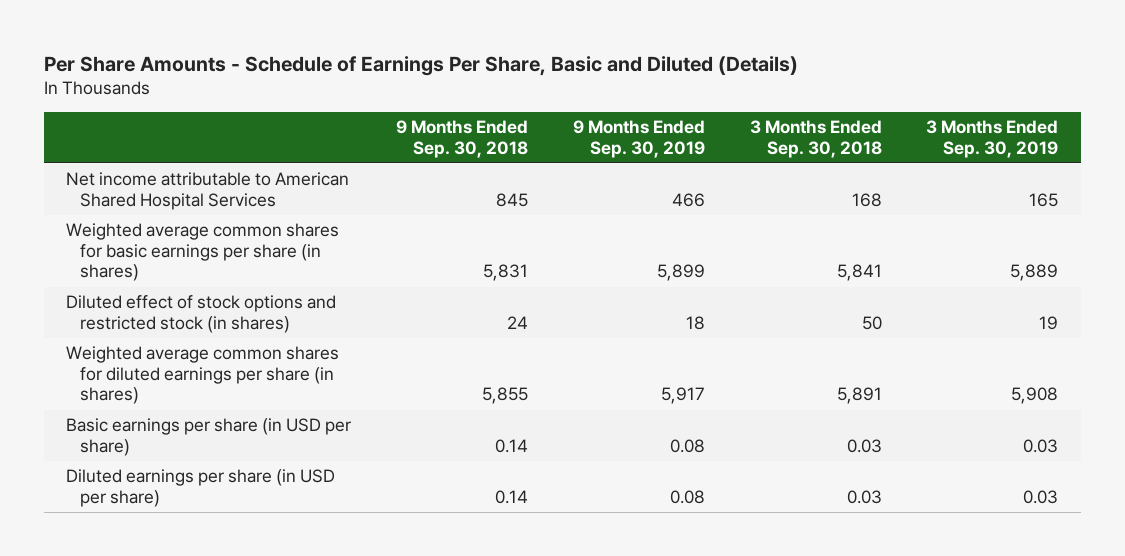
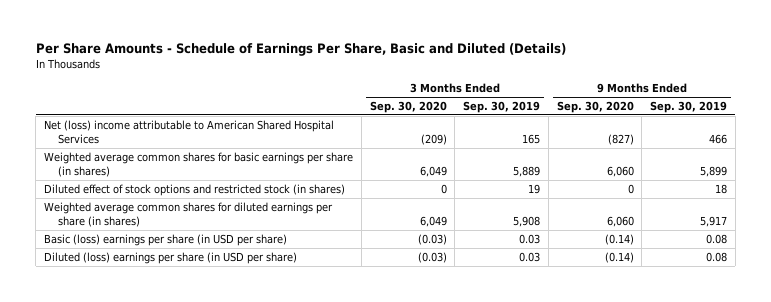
[396,120,529,158] 9 Months Ended Sep. 30, 2018 -> none
[749,120,882,158] 3 Months Ended Sep. 30, 2018 -> none
none -> [369,101,447,114] Sep. 30, 2020
none -> [556,101,634,114] Sep. 30, 2020
[66,172,350,210] Net income attributable to American Shared Hospital Services -> [44,119,335,144] Net (loss) income attributable to American Shared Hospital Services
[66,418,352,456] Basic earnings per share (in USD per share) -> [44,233,288,246] Basic (loss) earnings per share (in USD per share)
[66,469,336,507] Diluted earnings per share (in USD per share) -> [44,251,298,264] Diluted (loss) earnings per share (in USD per share)

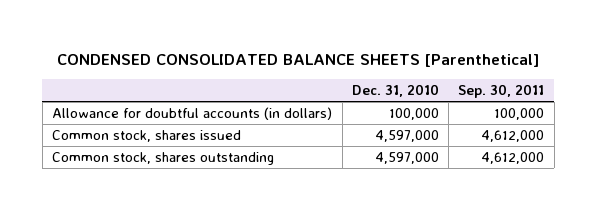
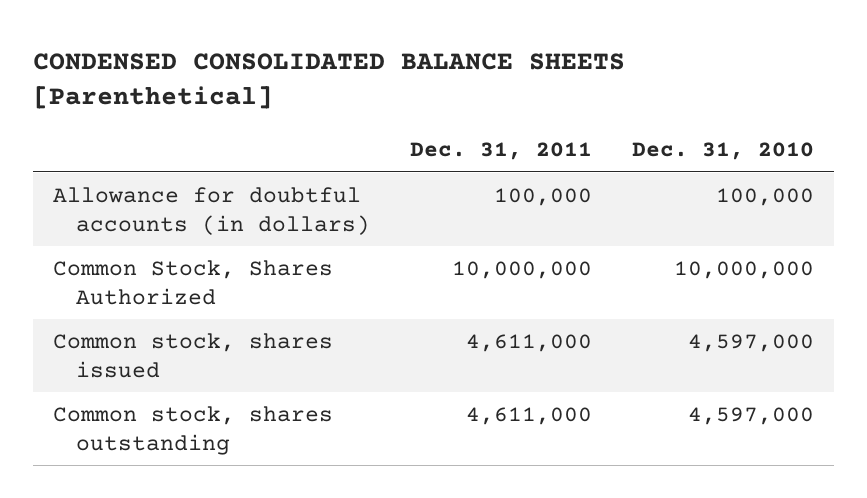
[458,83,545,98] Sep. 30, 2011 -> none
none -> [410,142,593,161] Dec. 31, 2011
none -> [52,259,333,305] Common Stock, Shares Authorized

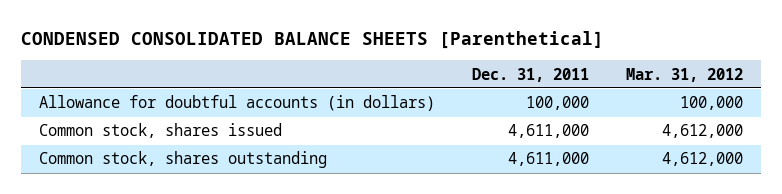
[632,142,815,161] Dec. 31, 2010 -> none
none -> [625,67,743,82] Mar. 31, 2012
[52,259,333,305] Common Stock, Shares Authorized -> none

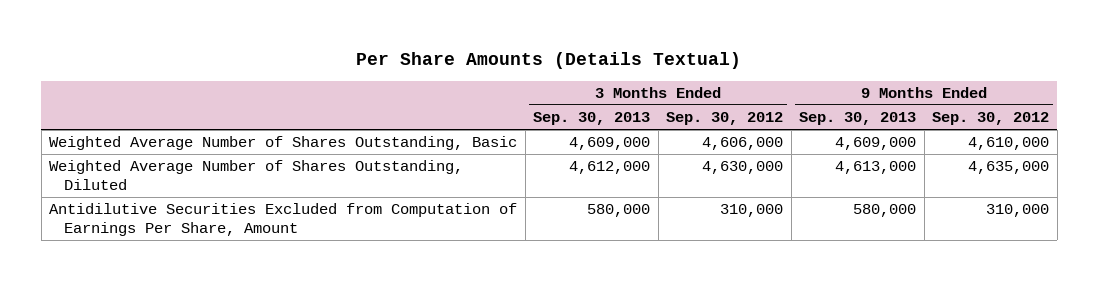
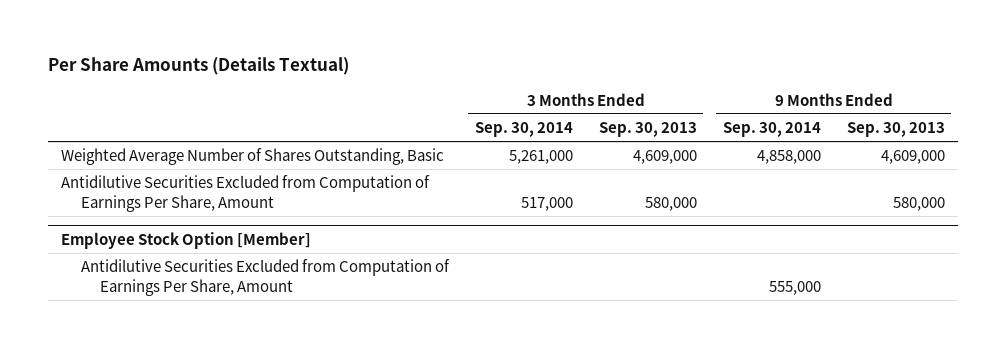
[666,112,784,126] Sep. 30, 2012 -> none
[932,112,1050,126] Sep. 30, 2012 -> none
none -> [474,121,573,137] Sep. 30, 2014
none -> [722,121,821,137] Sep. 30, 2014
[49,160,464,191] Weighted Average Number of Shares Outstanding, Diluted -> none
none -> [61,231,312,249] Employee Stock Option [Member]
none -> [80,259,450,296] Antidilutive Securities Excluded from Computation of Earnings Per Share, Amount

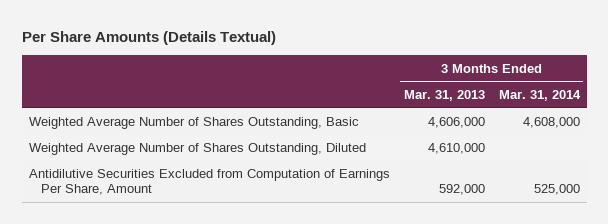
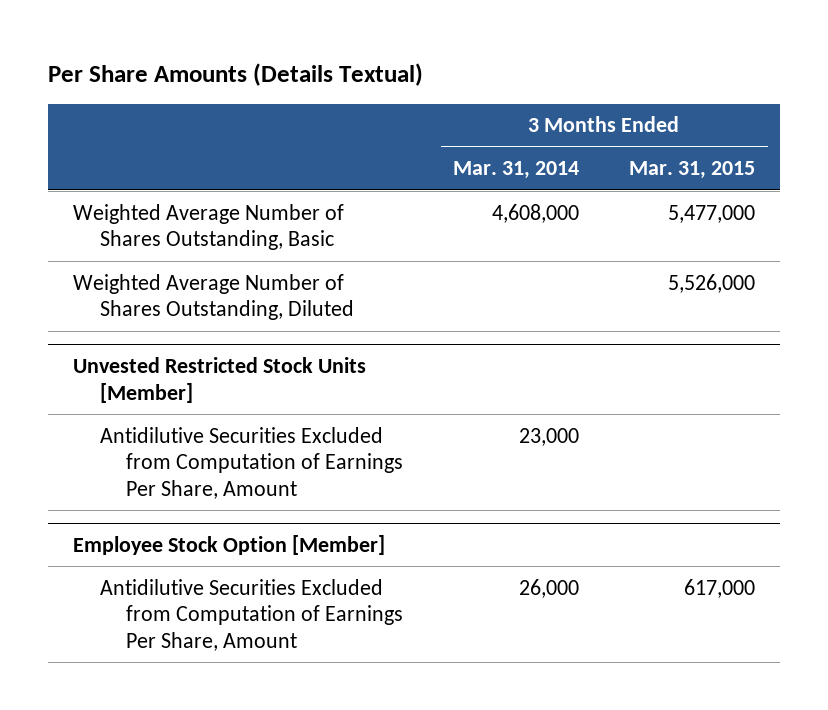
[403,89,485,101] Mar. 31, 2013 -> none
none -> [629,161,756,180] Mar. 31, 2015
none -> [72,356,366,403] Unvested Restricted Stock Units [Member]
[533,184,580,196] 525,000 -> [519,427,580,446] 23,000
none -> [72,534,385,555] Employee Stock Option [Member]
none -> [99,578,404,651] Antidilutive Securities Excluded from Computation of Earnings Per Share, Amount

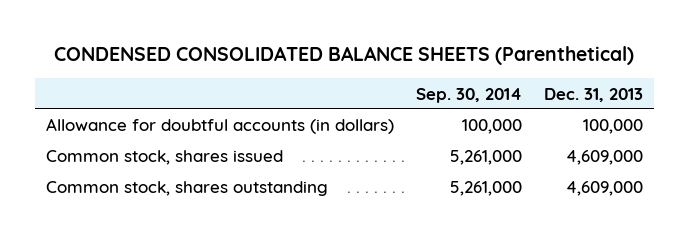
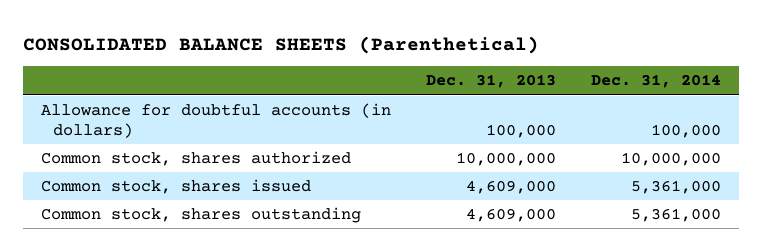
[54,46,635,66] CONDENSED CONSOLIDATED BALANCE SHEETS (Parenthetical) -> [23,35,540,54] CONSOLIDATED BALANCE SHEETS (Parenthetical)
[415,87,522,103] Sep. 30, 2014 -> none
none -> [591,74,722,89] Dec. 31, 2014
none -> [40,151,351,167] Common stock, shares authorized

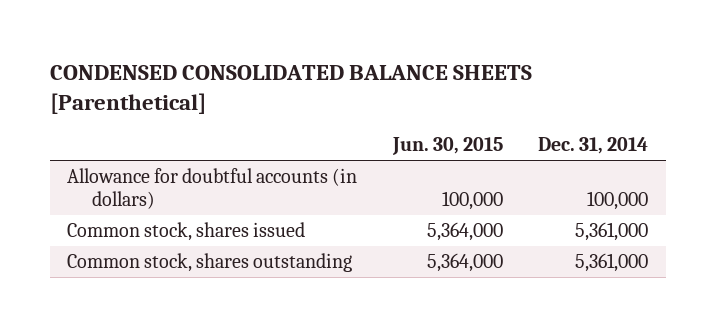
[23,35,540,54] CONSOLIDATED BALANCE SHEETS (Parenthetical) -> [49,64,532,114] CONDENSED CONSOLIDATED BALANCE SHEETS [Parenthetical]
[426,74,557,89] Dec. 31, 2013 -> none
none -> [391,137,503,156] Jun. 30, 2015
[40,151,351,167] Common stock, shares authorized -> none

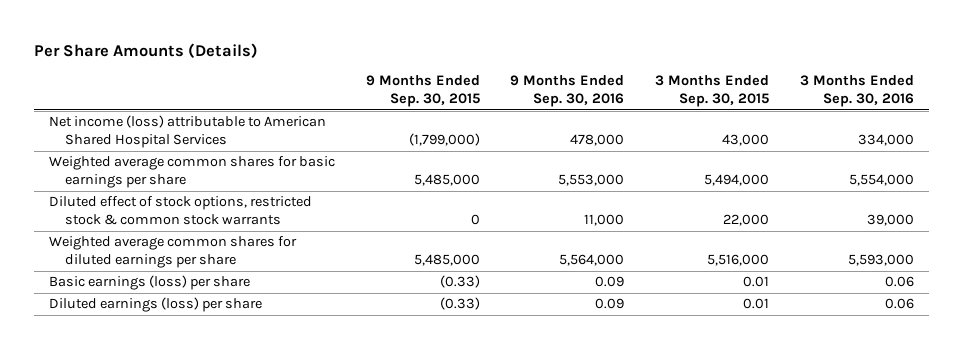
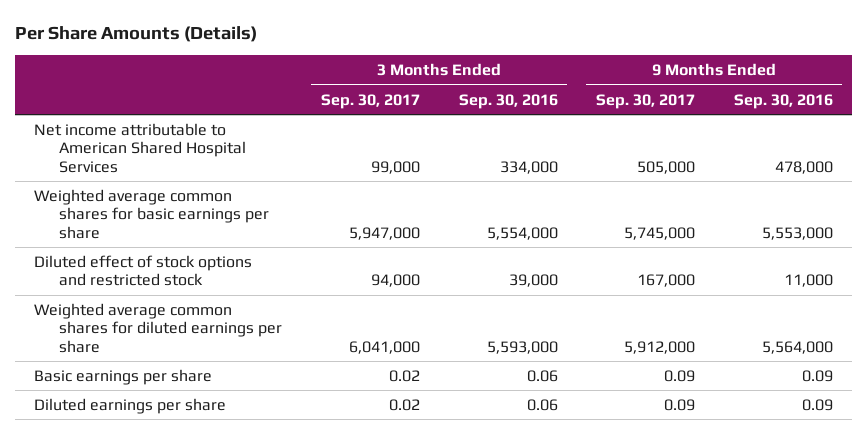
[365,75,480,108] 9 Months Ended Sep. 30, 2015 -> none
[655,75,770,108] 3 Months Ended Sep. 30, 2015 -> none
none -> [320,93,420,109] Sep. 30, 2017
none -> [596,93,696,109] Sep. 30, 2017
[48,115,326,149] Net income (loss) attributable to American Shared Hospital Services -> [33,122,247,173] Net income attributable to American Shared Hospital Services
[48,196,312,226] Diluted effect of stock options, restricted stock & common stock warrants -> [33,254,252,287] Diluted effect of stock options and restricted stock
[48,275,250,291] Basic earnings (loss) per share -> [33,368,212,385] Basic earnings per share
[48,297,262,313] Diluted earnings (loss) per share -> [33,397,226,414] Diluted earnings per share

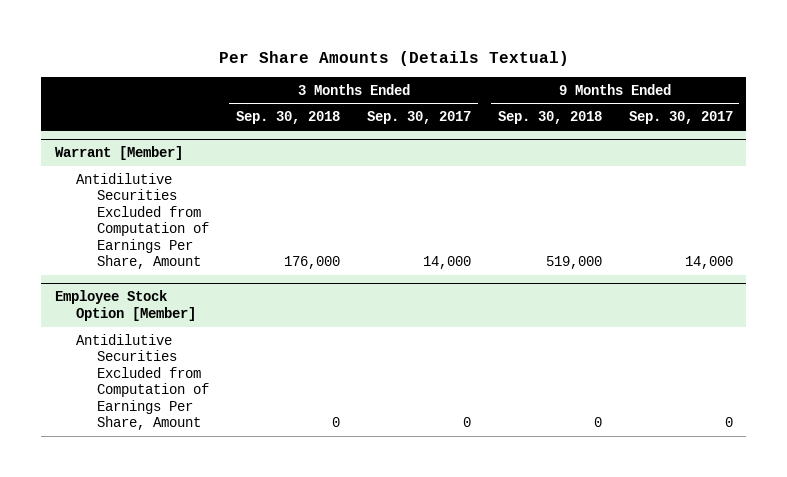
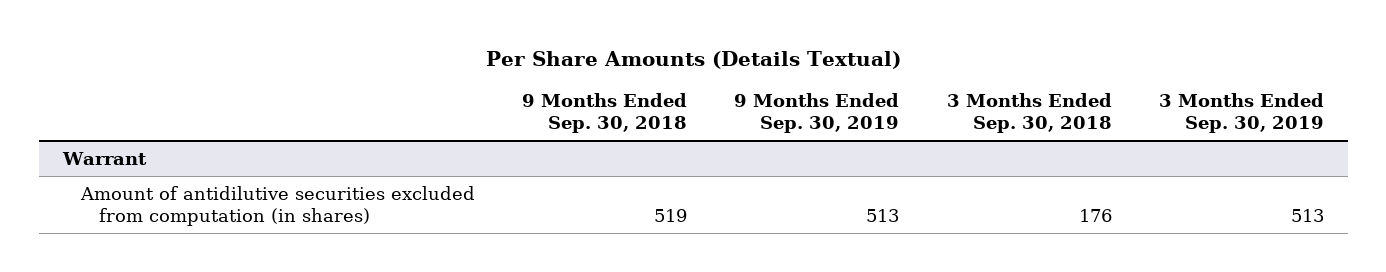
[366,111,471,125] Sep. 30, 2017 -> none
[628,111,733,125] Sep. 30, 2017 -> none
none -> [734,93,900,134] 9 Months Ended Sep. 30, 2019
none -> [1158,93,1324,134] 3 Months Ended Sep. 30, 2019
[54,290,196,321] Employee Stock Option [Member] -> none
[75,334,210,431] Antidilutive Securities Excluded from Computation of Earnings Per Share, Amount -> none
[54,146,183,161] Warrant [Member] -> [61,151,147,165] Warrant
[75,173,210,270] Antidilutive Securities Excluded from Computation of Earnings Per Share, Amount -> [79,185,475,226] Amount of antidilutive securities excluded from computation (in shares)
[284,256,341,270] 176,000 -> [1078,208,1112,222] 176
[545,256,602,270] 519,000 -> [654,208,688,222] 519

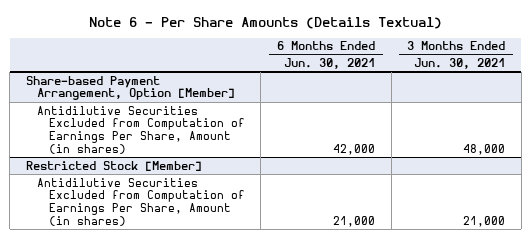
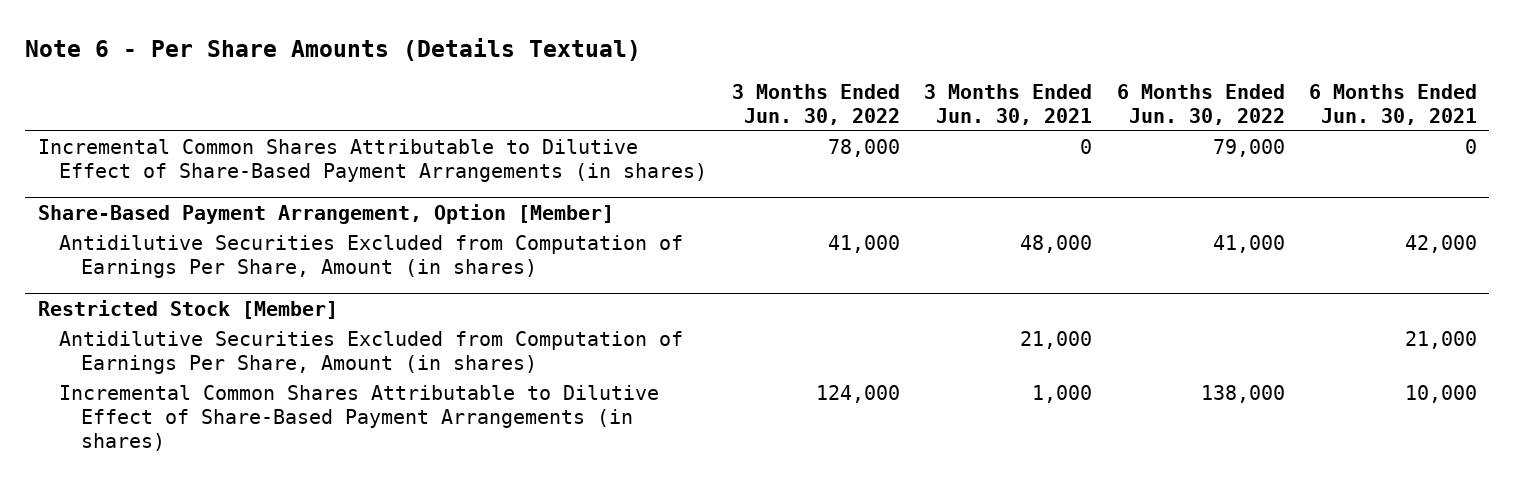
none -> [731,84,900,126] 3 Months Ended Jun. 30, 2022
none -> [1116,84,1285,126] 6 Months Ended Jun. 30, 2022
none -> [37,139,708,183] Incremental Common Shares Attributable to Dilutive Effect of Share-Based Payment Arrangements (in shares)
[25,75,236,101] Share-based Payment Arrangement, Option [Member] -> [37,204,614,225] Share-Based Payment Arrangement, Option [Member]
none -> [59,385,660,452] Incremental Common Shares Attributable to Dilutive Effect of Share-Based Payment Arrangements (in shares)

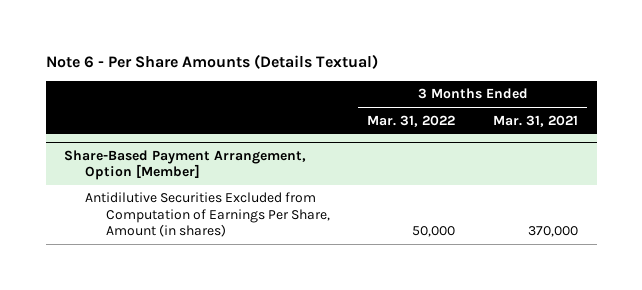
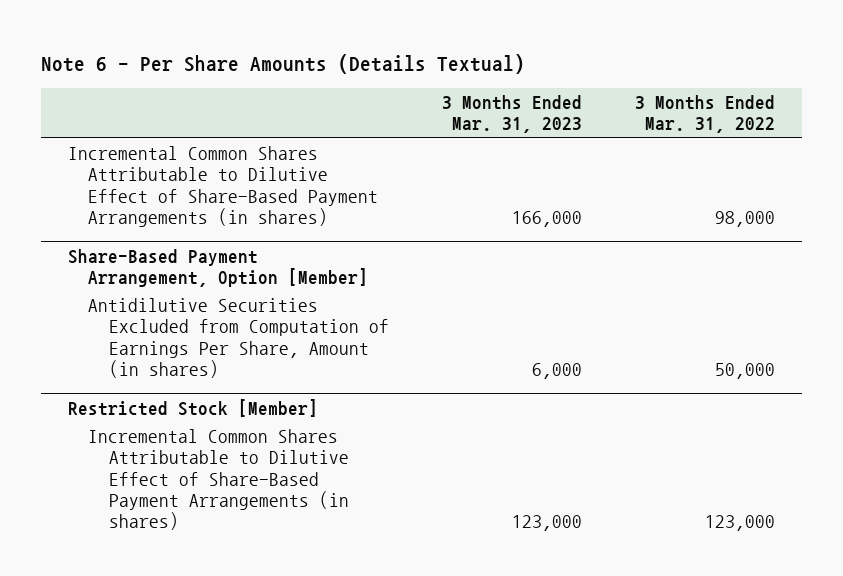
[492,114,578,127] Mar. 31, 2021 -> none
none -> [442,95,583,134] 3 Months Ended Mar. 31, 2023
none -> [67,145,379,227] Incremental Common Shares Attributable to Dilutive Effect of Share-Based Payment Arrangements (in shares)
none -> [67,398,318,417] Restricted Stock [Member]
none -> [88,428,349,531] Incremental Common Shares Attributable to Dilutive Effect of Share-Based Payment Arrangements (in shares)

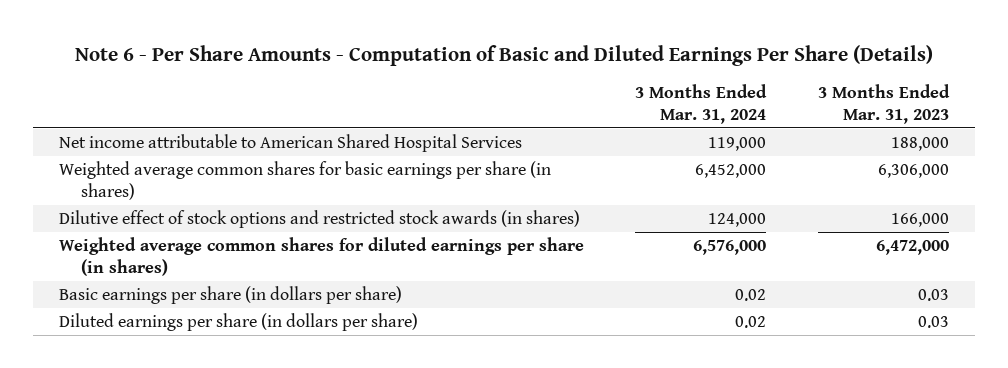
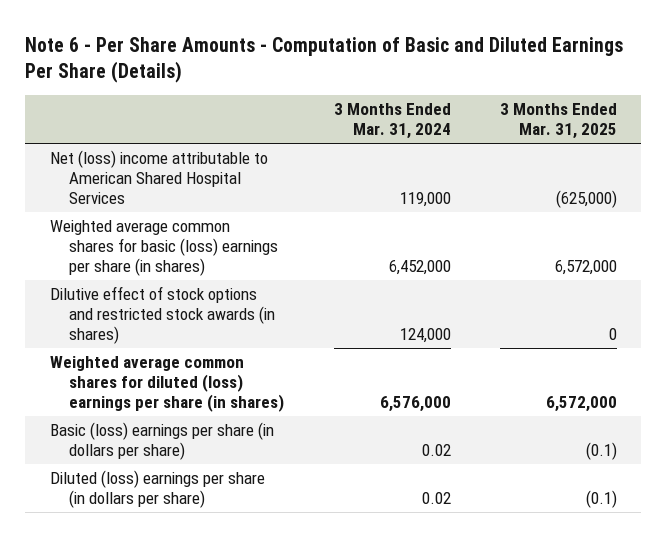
[818,84,951,124] 3 Months Ended Mar. 31, 2023 -> none
none -> [499,103,617,140] 3 Months Ended Mar. 31, 2025
[58,134,522,153] Net income attributable to American Shared Hospital Services -> [49,150,268,205] Net (loss) income attributable to American Shared Hospital Services
[58,161,551,200] Weighted average common shares for basic earnings per share (in shares) -> [49,220,279,277] Weighted average common shares for basic (loss) earnings per share (in shares)
[58,237,584,276] Weighted average common shares for diluted earnings per share (in shares) -> [49,356,285,413] Weighted average common shares for diluted (loss) earnings per share (in shares)
[58,286,402,305] Basic earnings per share (in dollars per share) -> [49,422,274,461] Basic (loss) earnings per share (in dollars per share)
[58,313,418,332] Diluted earnings per share (in dollars per share) -> [49,470,265,509] Diluted (loss) earnings per share (in dollars per share)

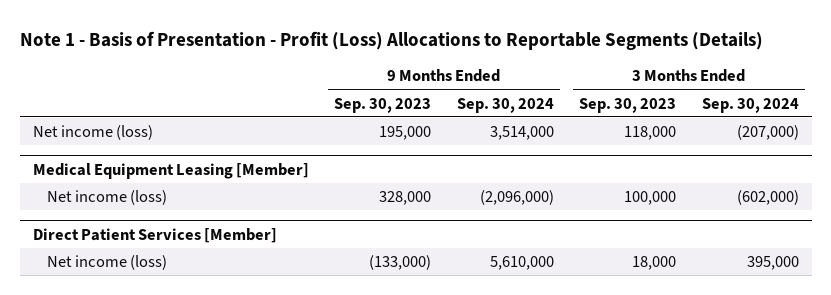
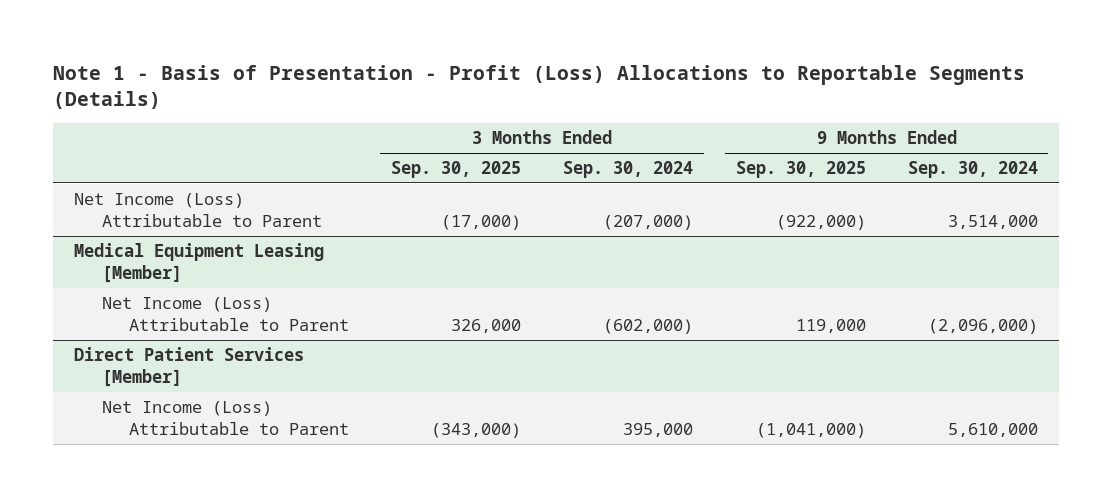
[334,97,432,113] Sep. 30, 2023 -> none
[579,97,677,113] Sep. 30, 2023 -> none
none -> [390,161,521,179] Sep. 30, 2025
none -> [735,161,866,179] Sep. 30, 2025
[32,125,153,141] Net income (loss) -> [74,193,322,228] Net Income (Loss) Attributable to Parent
[47,190,168,206] Net income (loss) -> [101,297,349,332] Net Income (Loss) Attributable to Parent
[47,255,168,271] Net income (loss) -> [101,401,349,436] Net Income (Loss) Attributable to Parent

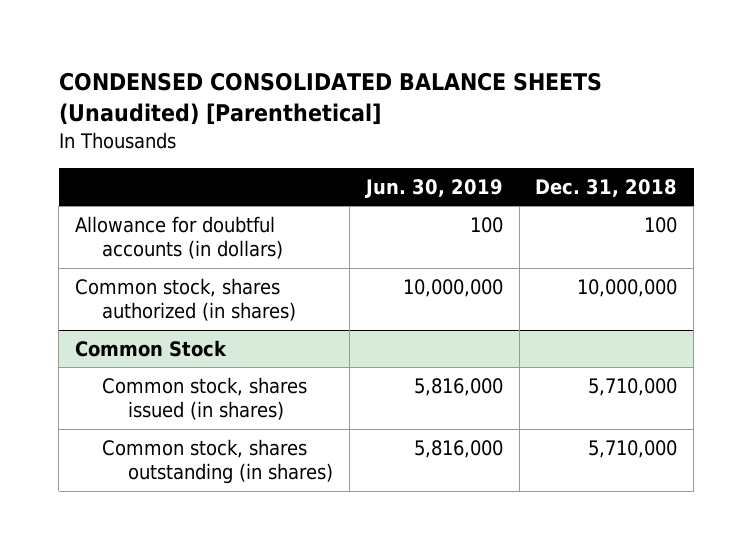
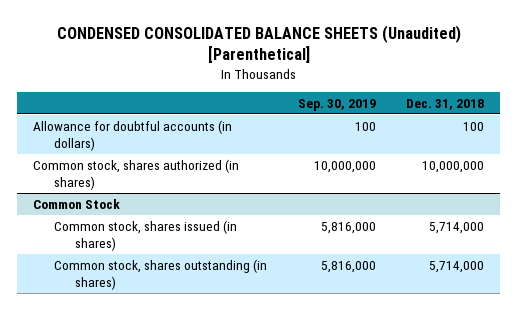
[364,179,503,199] Jun. 30, 2019 -> none
none -> [297,98,376,111] Sep. 30, 2019
[588,377,678,396] 5,710,000 -> [429,221,485,234] 5,714,000
[588,439,678,458] 5,710,000 -> [429,260,485,273] 5,714,000

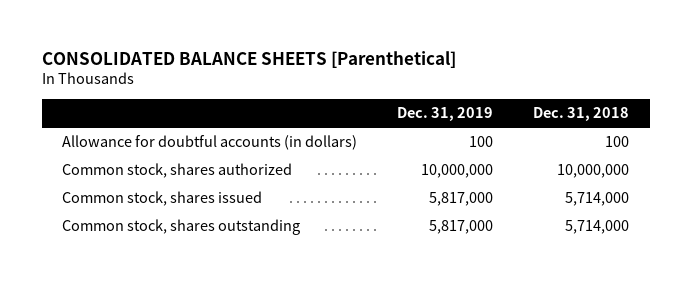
[56,24,461,63] CONDENSED CONSOLIDATED BALANCE SHEETS (Unaudited) [Parenthetical] -> [41,50,456,68] CONSOLIDATED BALANCE SHEETS [Parenthetical]
[297,98,376,111] Sep. 30, 2019 -> none
none -> [397,107,494,122] Dec. 31, 2019
[32,198,120,209] Common Stock -> none
[32,158,239,190] Common stock, shares authorized (in shares) -> [61,163,292,179] Common stock, shares authorized
[53,219,237,251] Common stock, shares issued (in shares) -> [61,191,262,207] Common stock, shares issued
[53,258,267,290] Common stock, shares outstanding (in shares) -> [61,219,300,236] Common stock, shares outstanding

